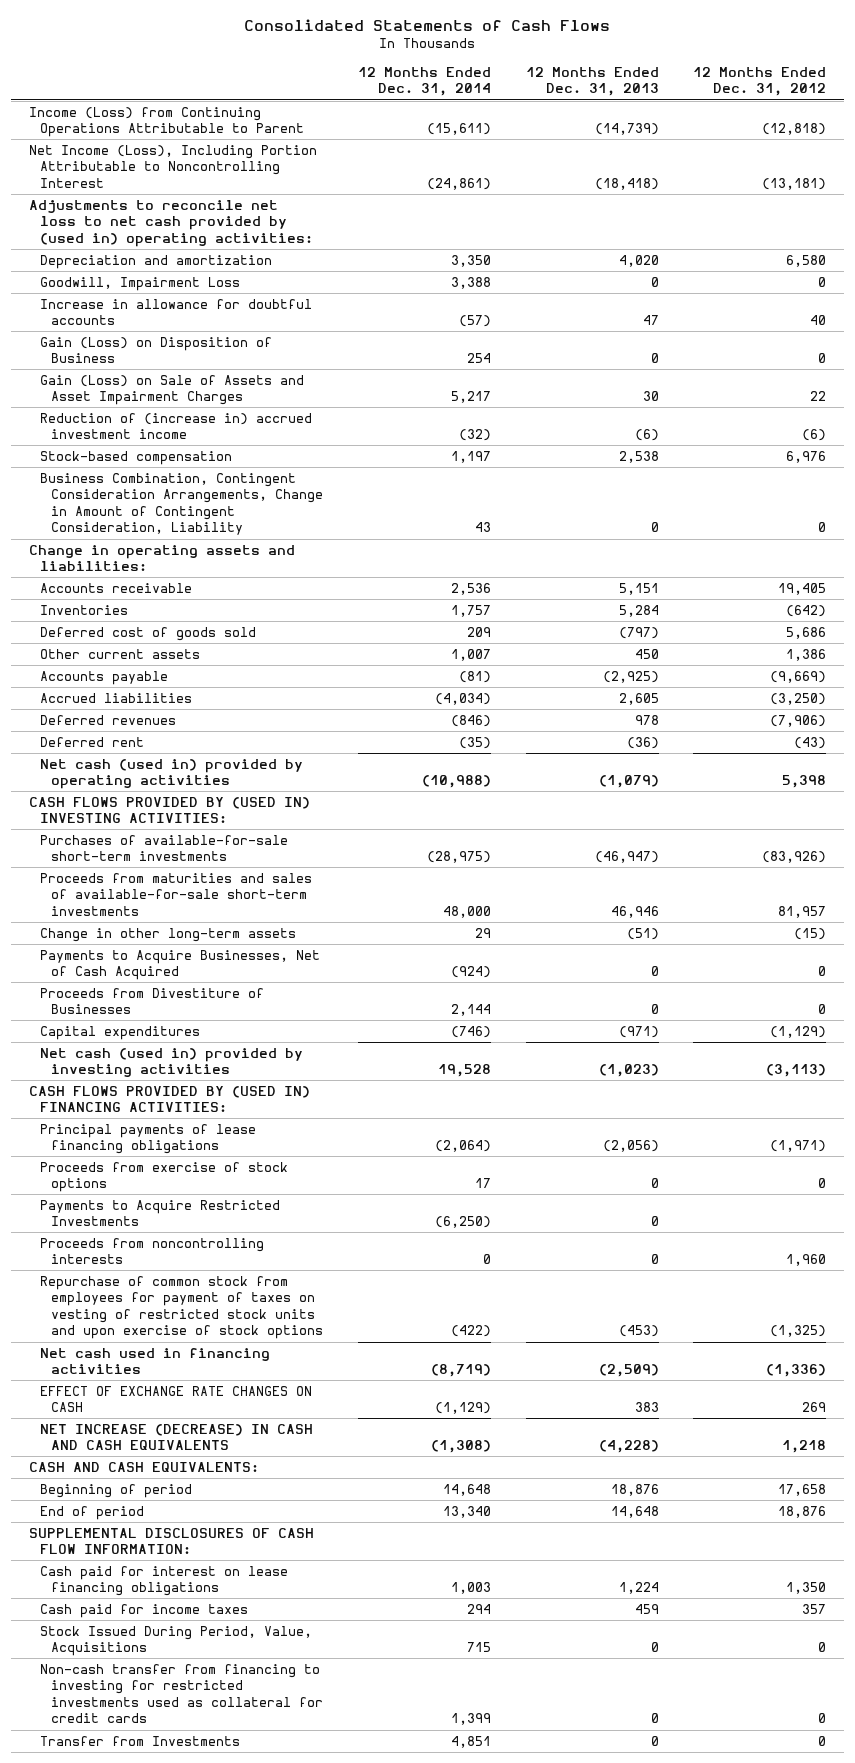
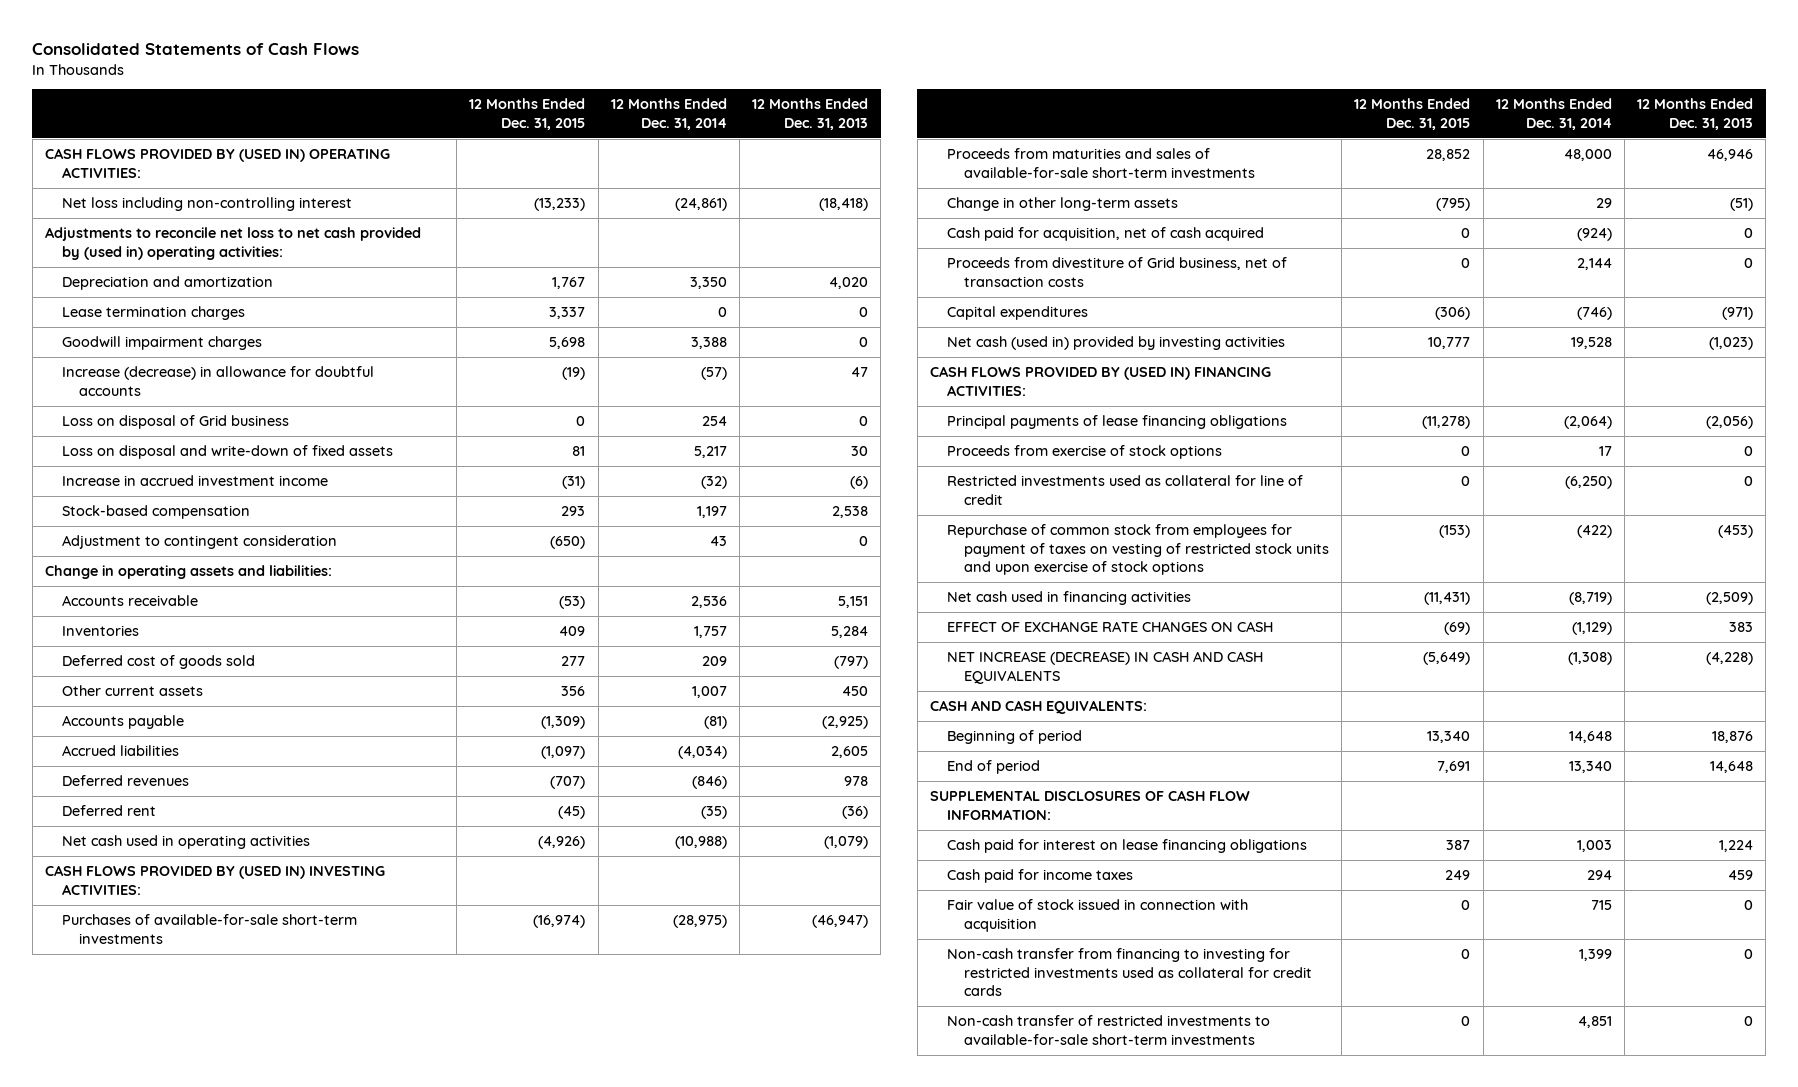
[693,66,827,97] 12 Months Ended Dec. 31, 2012 -> none
none -> [469,98,586,130] 12 Months Ended Dec. 31, 2015
[28,106,305,138] Income (Loss) from Continuing Operations Attributable to Parent -> none
none -> [44,148,390,178] CASH FLOWS PROVIDED BY (USED IN) OPERATING ACTIVITIES:
[28,144,317,188] Net Income (Loss), Including Portion Attributable to Noncontrolling Interest -> [61,197,352,212] Net loss including non-controlling interest
none -> [61,306,245,321] Lease termination charges
[40,276,241,291] Goodwill, Impairment Loss -> [61,336,262,351] Goodwill impairment charges
[40,298,313,326] Increase in allowance for doubtful accounts -> [61,366,374,396] Increase (decrease) in allowance for doubtful accounts
[40,336,273,364] Gain (Loss) on Disposition of Business -> [61,415,289,430] Loss on disposal of Grid business
[40,374,305,406] Gain (Loss) on Sale of Assets and Asset Impairment Charges -> [61,445,393,460] Loss on disposal and write-down of fixed assets
[40,412,313,440] Reduction of (increase in) accrued investment income -> [61,475,328,487] Increase in accrued investment income
[40,472,324,536] Business Combination, Contingent Consideration Arrangements, Change in Amount of Contingent Consideration, Liability -> [61,535,337,550] Adjustment to contingent consideration
[40,758,304,790] Net cash (used in) provided by operating activities -> [61,835,310,850] Net cash used in operating activities
[40,949,321,981] Payments to Acquire Businesses, Net of Cash Acquired -> [947,227,1265,242] Cash paid for acquisition, net of cash acquired
[40,987,265,1015] Proceeds from Divestiture of Businesses -> [947,257,1288,287] Proceeds from divestiture of Grid business, net of transaction costs
[40,1237,265,1265] Proceeds from noncontrolling interests -> none
[40,1199,281,1227] Payments to Acquire Restricted Investments -> [947,475,1304,505] Restricted investments used as collateral for line of credit
[40,1625,313,1657] Stock Issued During Period, Value, Acquisitions -> [947,899,1249,932] Fair value of stock issued in connection with acquisition
[40,1735,241,1746] Transfer from Investments -> [947,1015,1271,1045] Non-cash transfer of restricted investments to available-for-sale short-term investments

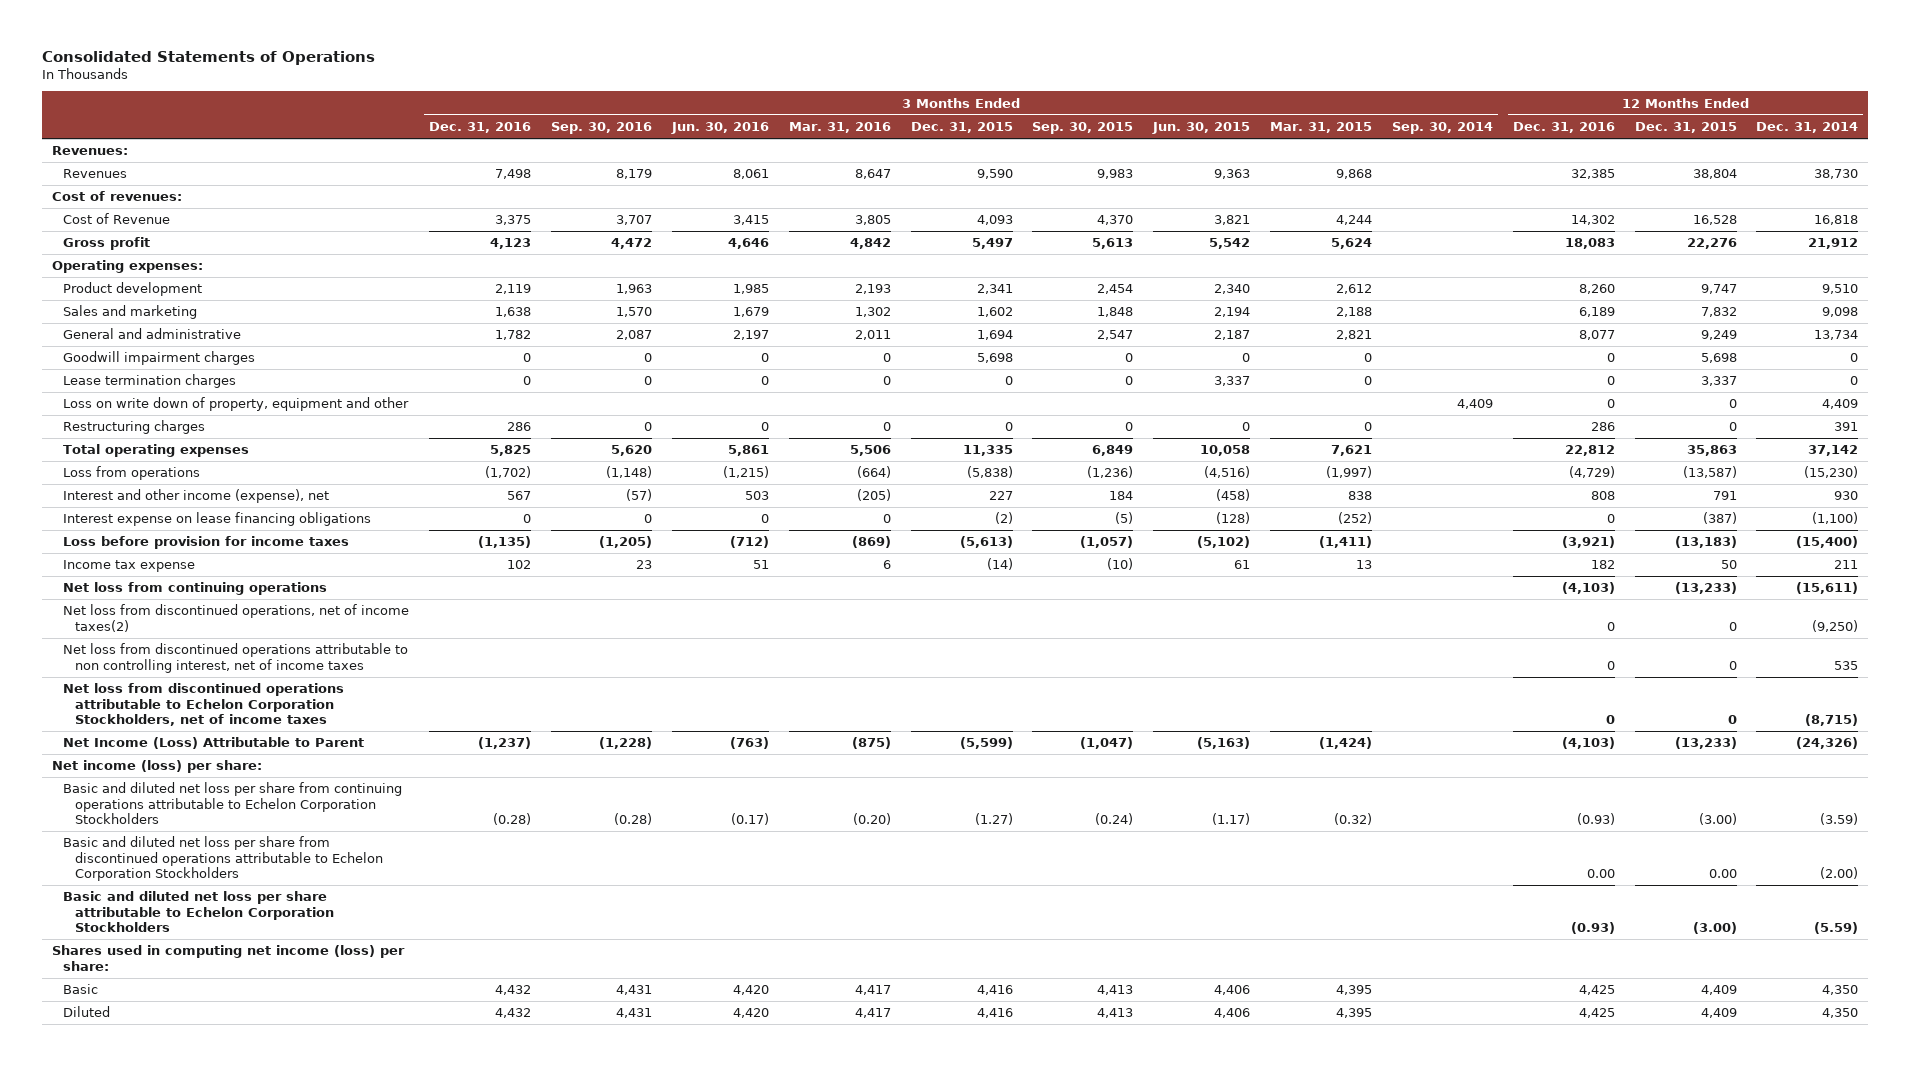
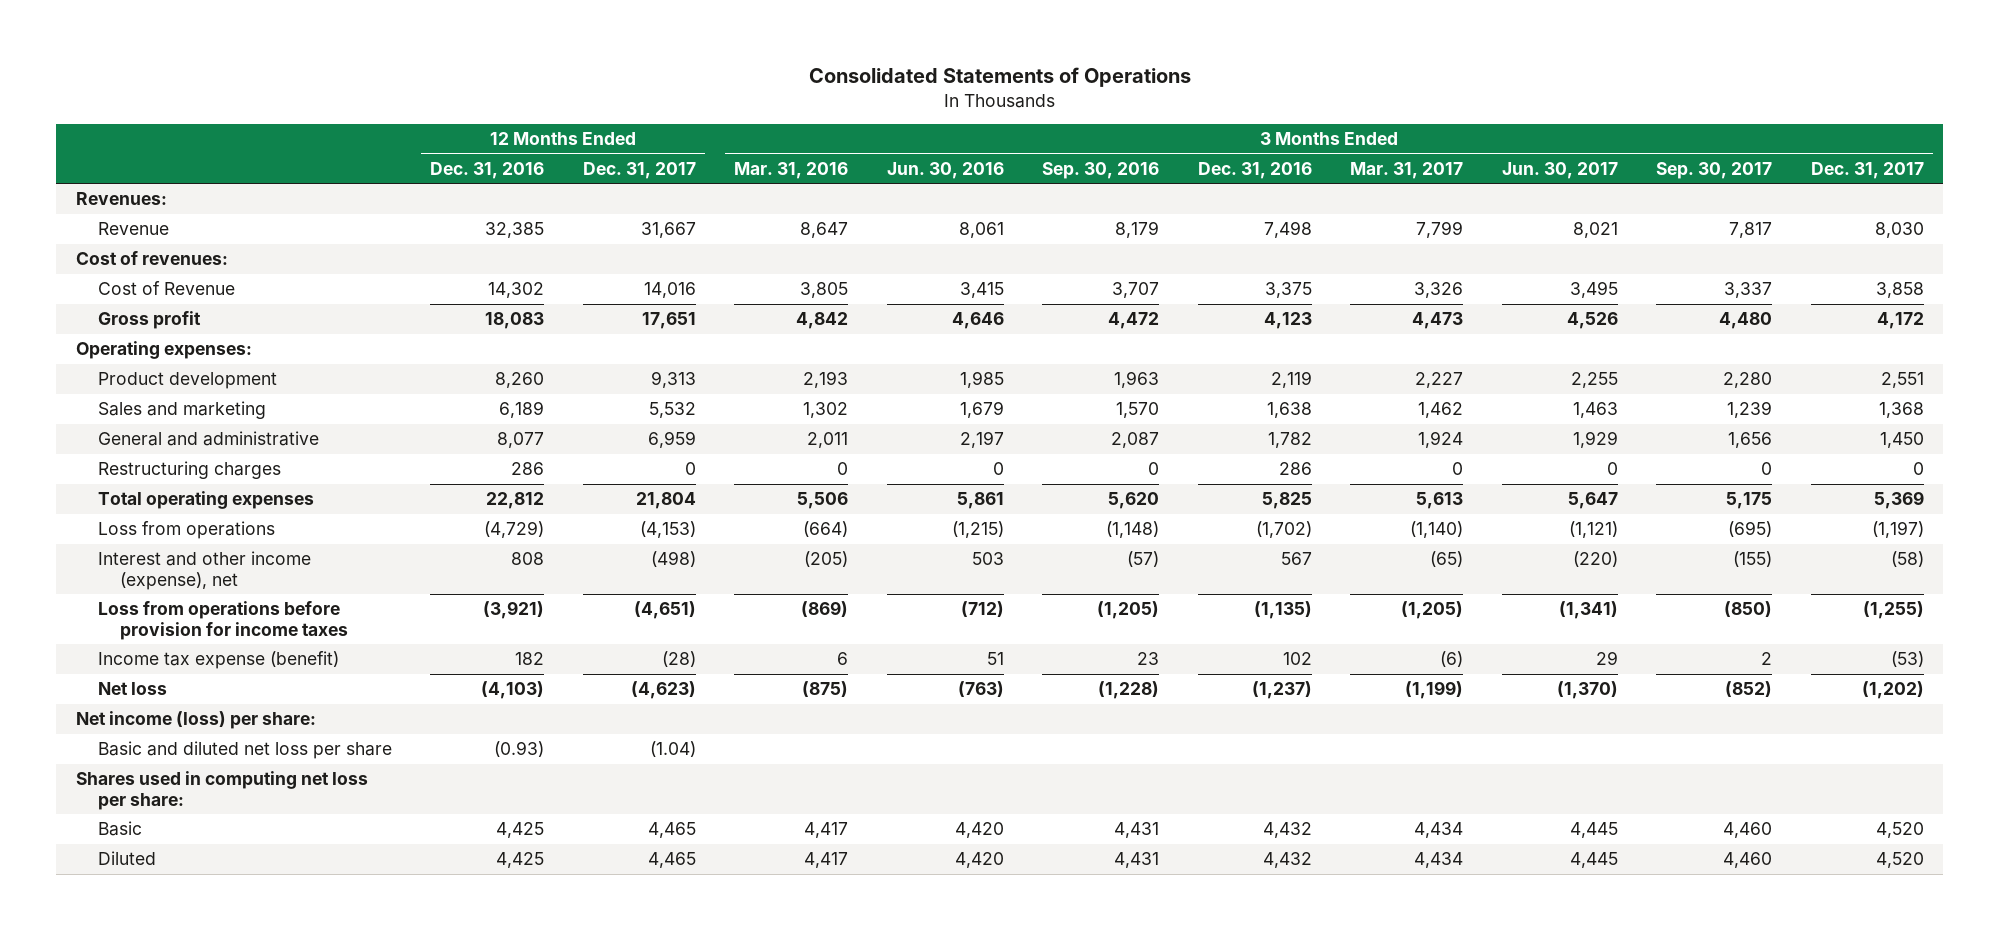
[910,122,1013,134] Dec. 31, 2015 -> none
[1032,122,1134,135] Sep. 30, 2015 -> none
[1152,122,1251,135] Jun. 30, 2015 -> none
[1270,122,1373,134] Mar. 31, 2015 -> none
[1391,122,1493,135] Sep. 30, 2014 -> none
[1634,122,1737,134] Dec. 31, 2015 -> none
[1756,122,1859,134] Dec. 31, 2014 -> none
none -> [582,161,696,179] Dec. 31, 2017
none -> [1350,161,1464,179] Mar. 31, 2017
none -> [1501,161,1618,179] Jun. 30, 2017
none -> [1656,161,1773,179] Sep. 30, 2017
none -> [1810,161,1924,179] Dec. 31, 2017
[63,169,128,179] Revenues -> [97,222,169,236] Revenue
[63,351,256,366] Goodwill impairment charges -> none
[63,374,237,389] Lease termination charges -> none
[63,397,410,412] Loss on write down of property, equipment and other -> none
[63,512,372,527] Interest expense on lease financing obligations -> none
[63,582,328,596] Net loss from continuing operations -> none
[63,604,410,632] Net loss from discontinued operations, net of income taxes(2) -> none
[63,643,409,673] Net loss from discontinued operations attributable to non controlling interest, net of income taxes -> none
[63,683,345,726] Net loss from discontinued operations attributable to Echelon Corporation Stockholders, net of income taxes -> none
[63,536,350,550] Loss before provision for income taxes -> [97,601,349,640] Loss from operations before provision for income taxes
[63,560,196,573] Income tax expense -> [97,651,339,670] Income tax expense (benefit)
[63,737,365,750] Net Income (Loss) Attributable to Parent -> [97,682,167,696] Net loss
[63,782,403,824] Basic and diluted net loss per share from continuing operations attributable to Echelon Corporation Stockholders -> none
[63,836,383,881] Basic and diluted net loss per share from discontinued operations attributable to Echelon Corporation Stockholders -> none
[63,891,334,932] Basic and diluted net loss per share attributable to Echelon Corporation Stockholders -> [97,741,392,760] Basic and diluted net loss per share
[52,945,406,971] Shares used in computing net income (loss) per share: -> [75,771,368,810] Shares used in computing net loss per share:

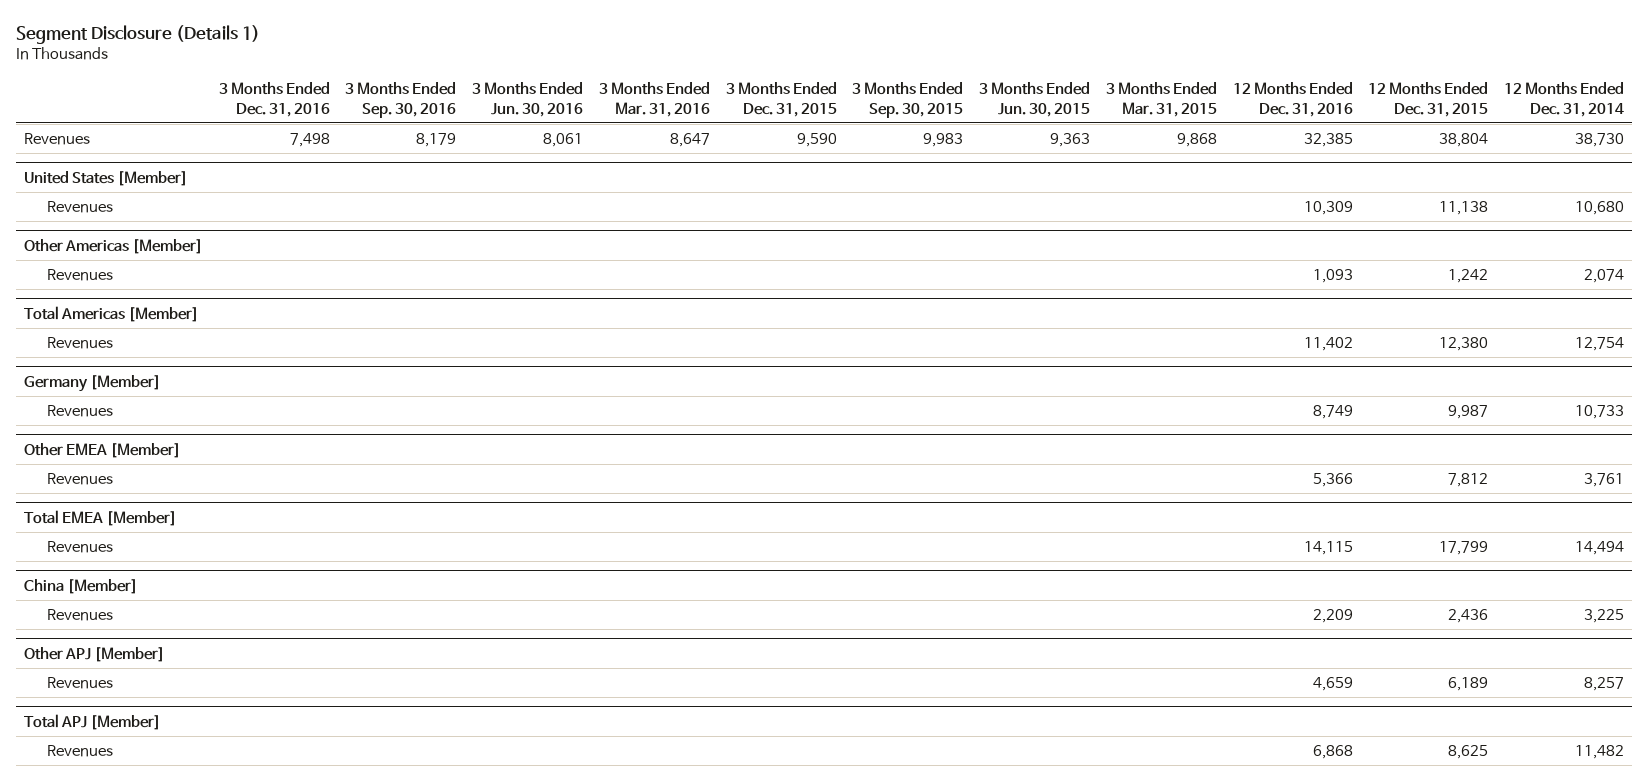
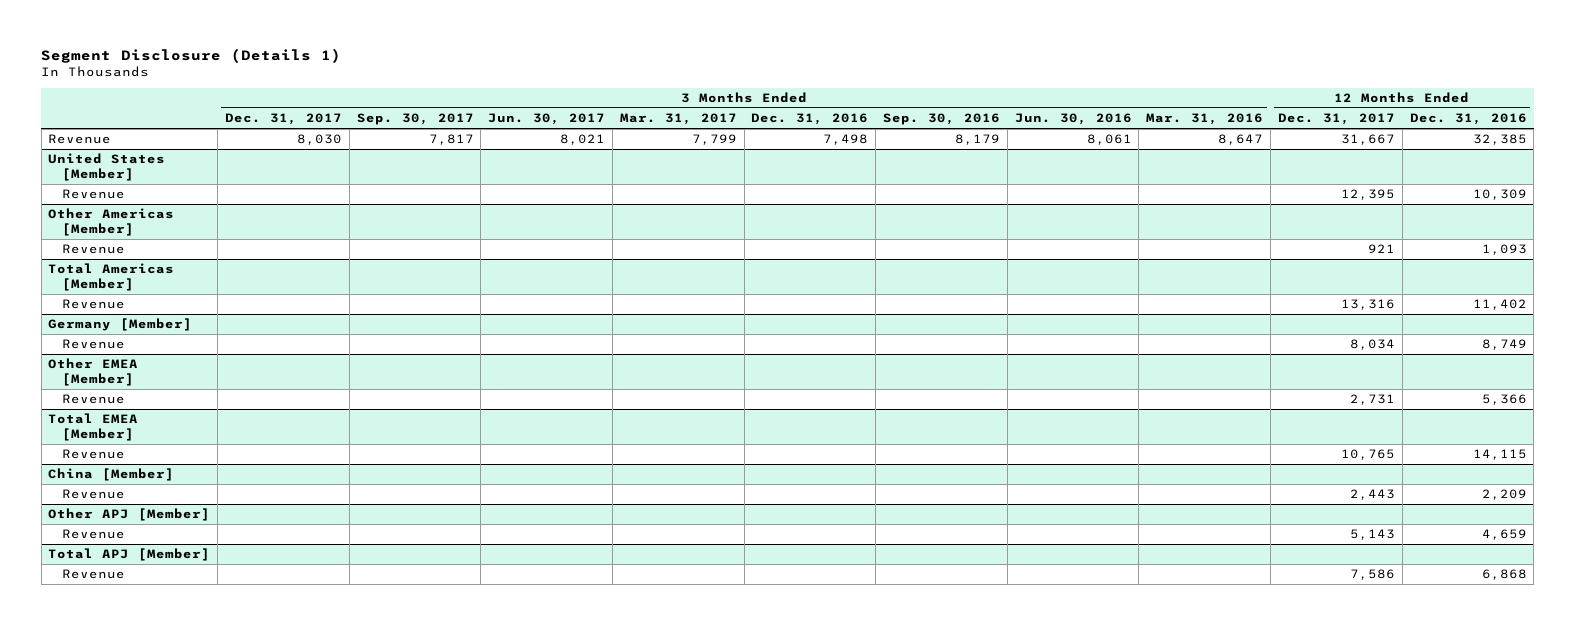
[725,82,837,117] 3 Months Ended Dec. 31, 2015 -> none
[852,82,964,118] 3 Months Ended Sep. 30, 2015 -> none
[979,82,1091,117] 3 Months Ended Jun. 30, 2015 -> none
[1105,82,1217,117] 3 Months Ended Mar. 31, 2015 -> none
[1368,82,1489,117] 12 Months Ended Dec. 31, 2015 -> none
[1504,82,1625,117] 12 Months Ended Dec. 31, 2014 -> none
none -> [224,113,342,126] Dec. 31, 2017
none -> [356,113,474,126] Sep. 30, 2017
none -> [488,113,606,126] Jun. 30, 2017
none -> [619,113,737,126] Mar. 31, 2017
none -> [1277,113,1395,126] Dec. 31, 2017
[23,132,90,145] Revenues -> [48,134,112,145] Revenue
[47,200,114,213] Revenues -> [62,189,126,200] Revenue
[47,268,114,281] Revenues -> [62,244,126,255] Revenue
[47,336,114,349] Revenues -> [62,299,126,310] Revenue
[47,404,114,417] Revenues -> [62,339,126,350] Revenue
[47,472,114,485] Revenues -> [62,394,126,405] Revenue
[47,540,114,553] Revenues -> [62,449,126,460] Revenue
[47,608,114,621] Revenues -> [62,489,126,500] Revenue
[47,676,114,689] Revenues -> [62,529,126,540] Revenue
[47,744,114,757] Revenues -> [62,569,126,580] Revenue

